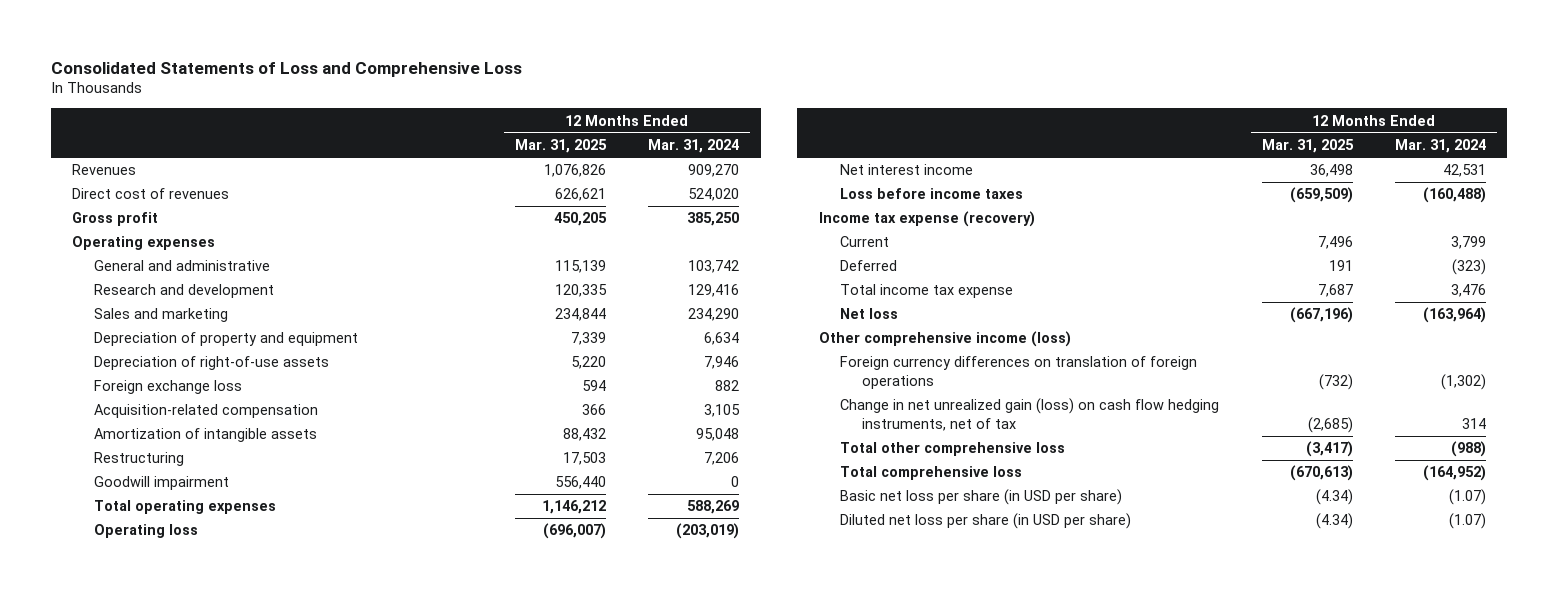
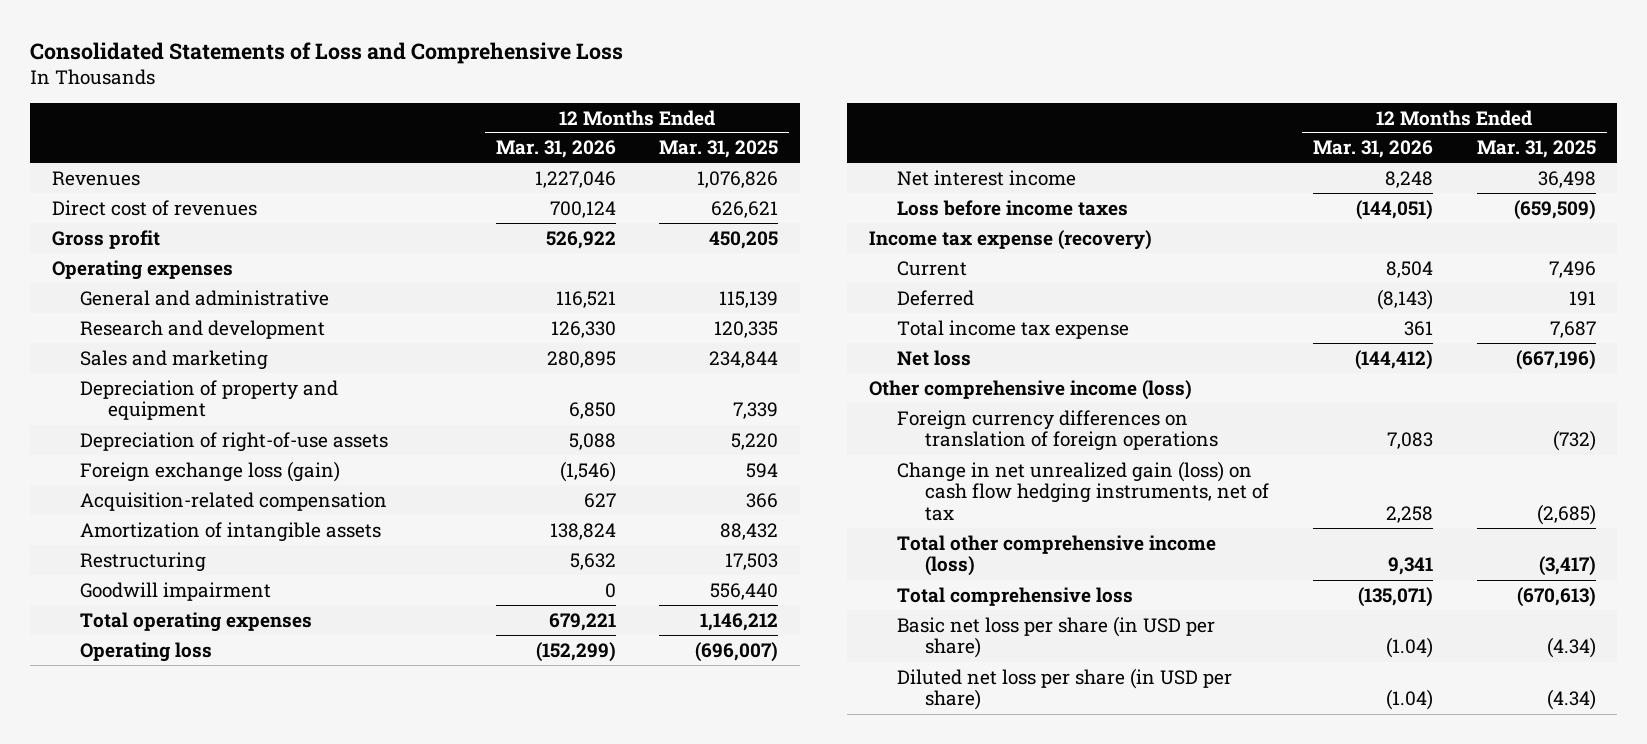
[648,139,740,154] Mar. 31, 2024 -> none
none -> [495,140,616,159] Mar. 31, 2026
[93,380,242,395] Foreign exchange loss -> [79,460,340,482] Foreign exchange loss (gain)
[840,442,1066,457] Total other comprehensive loss -> [897,534,1217,577] Total other comprehensive income (loss)

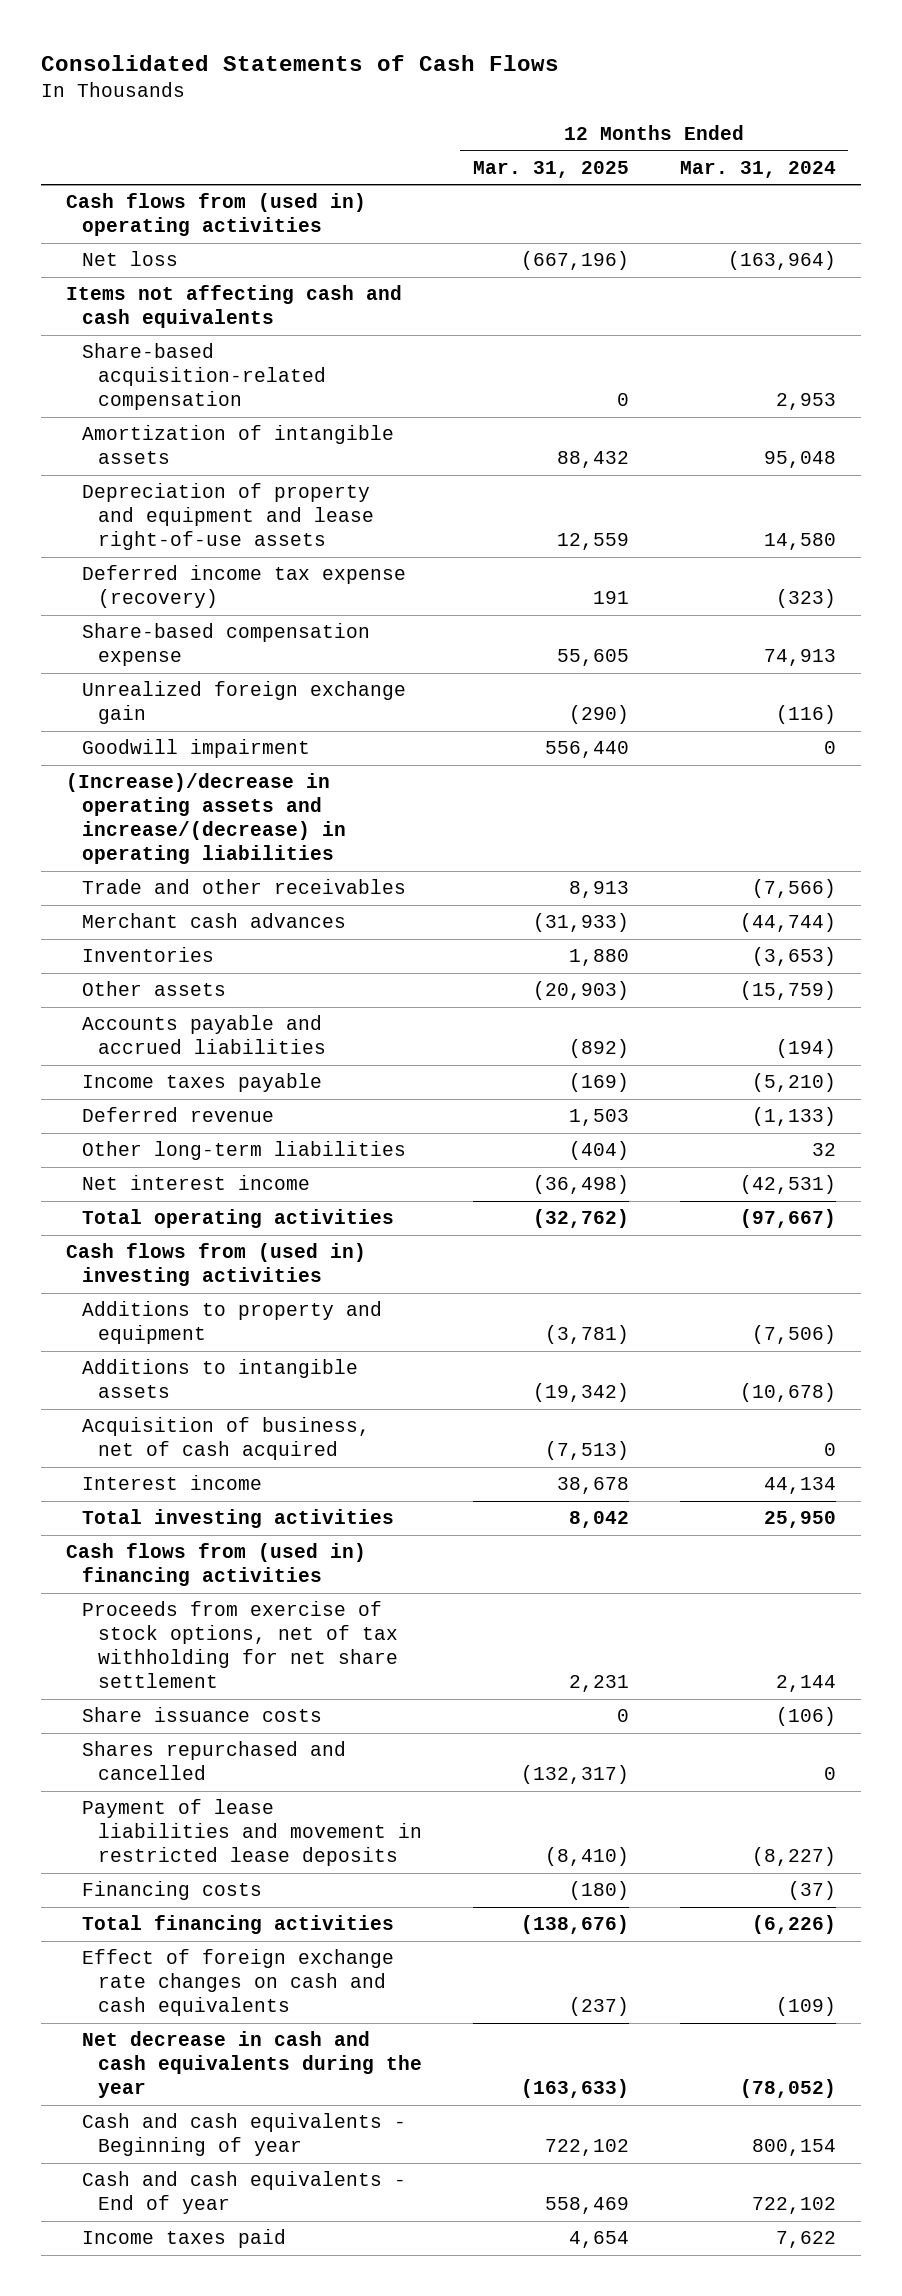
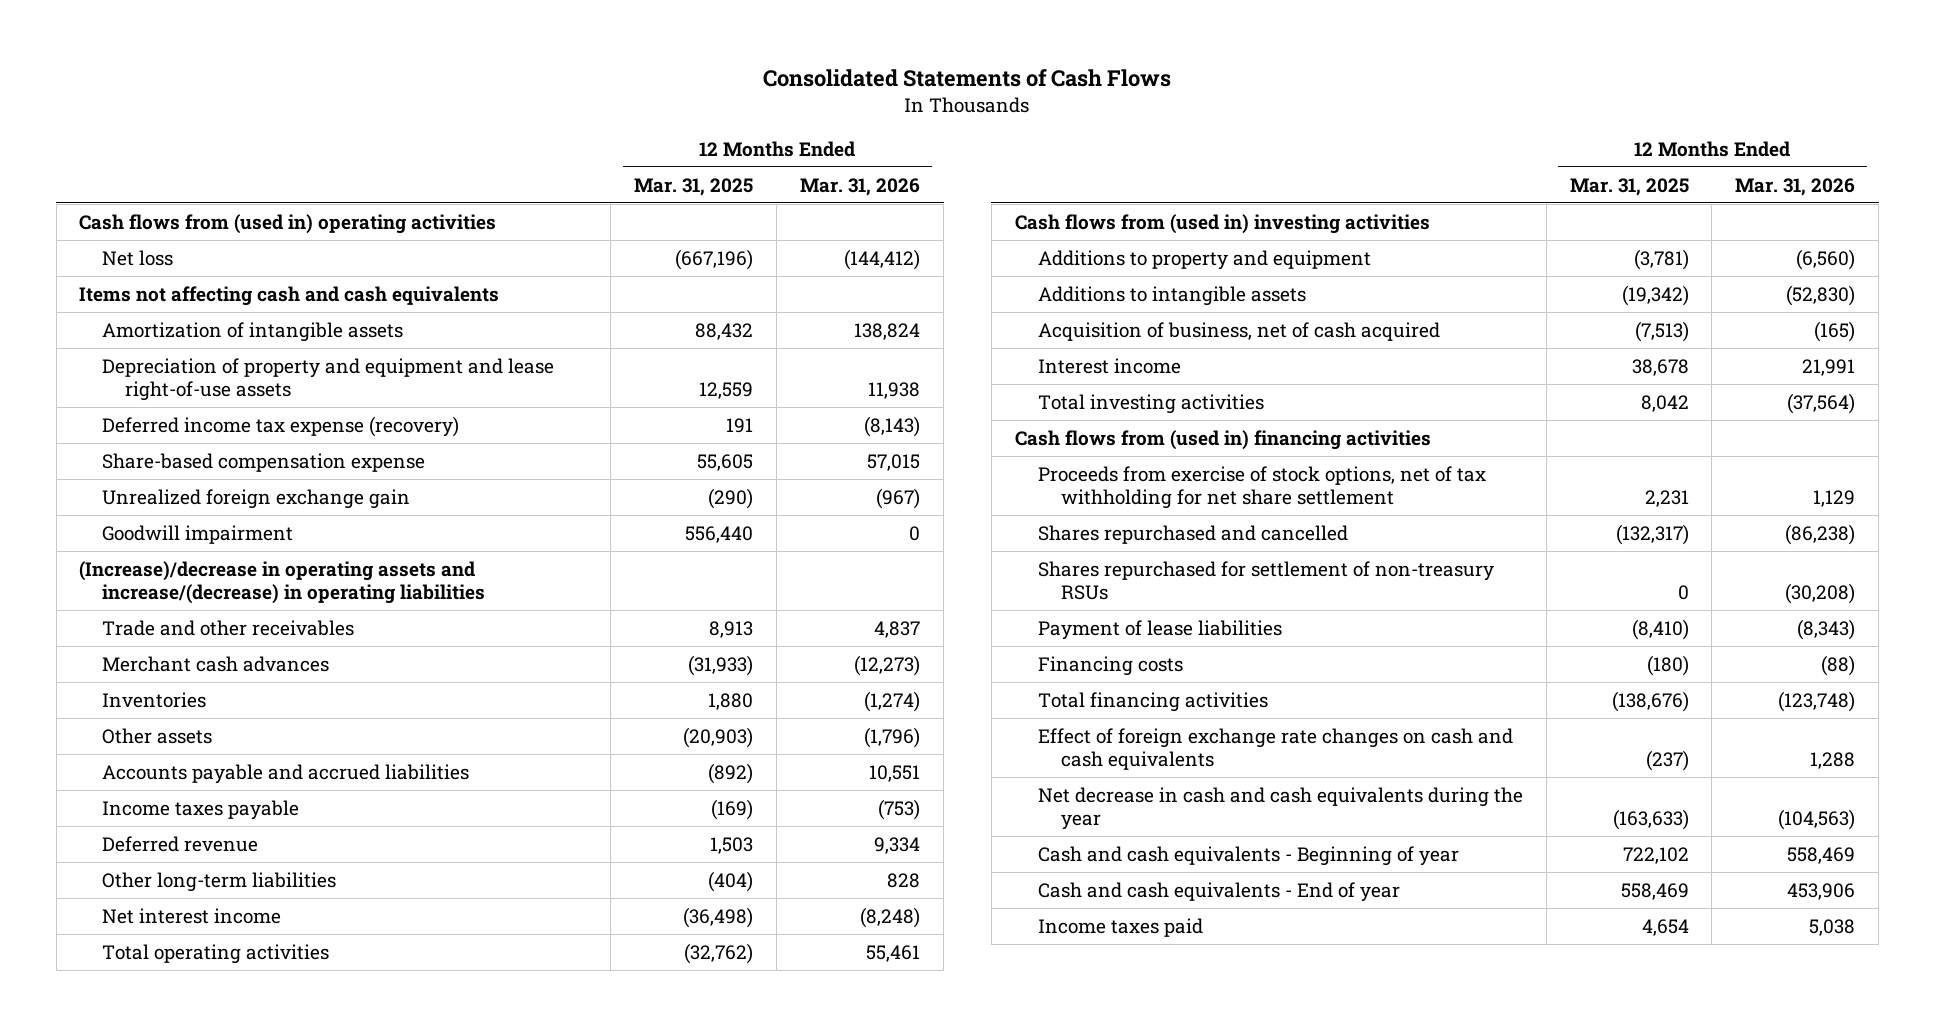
[679,160,836,178] Mar. 31, 2024 -> none
none -> [800,177,921,196] Mar. 31, 2026
[82,343,327,411] Share-based acquisition-related compensation -> none
[82,1707,323,1723] Share issuance costs -> none
none -> [1037,560,1494,600] Shares repurchased for settlement of non-treasury RSUs
[82,1799,423,1867] Payment of lease liabilities and movement in restricted lease deposits -> [1037,619,1282,640] Payment of lease liabilities

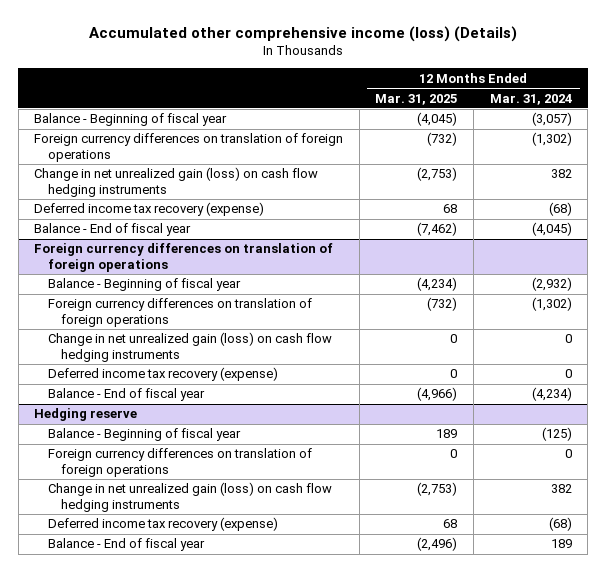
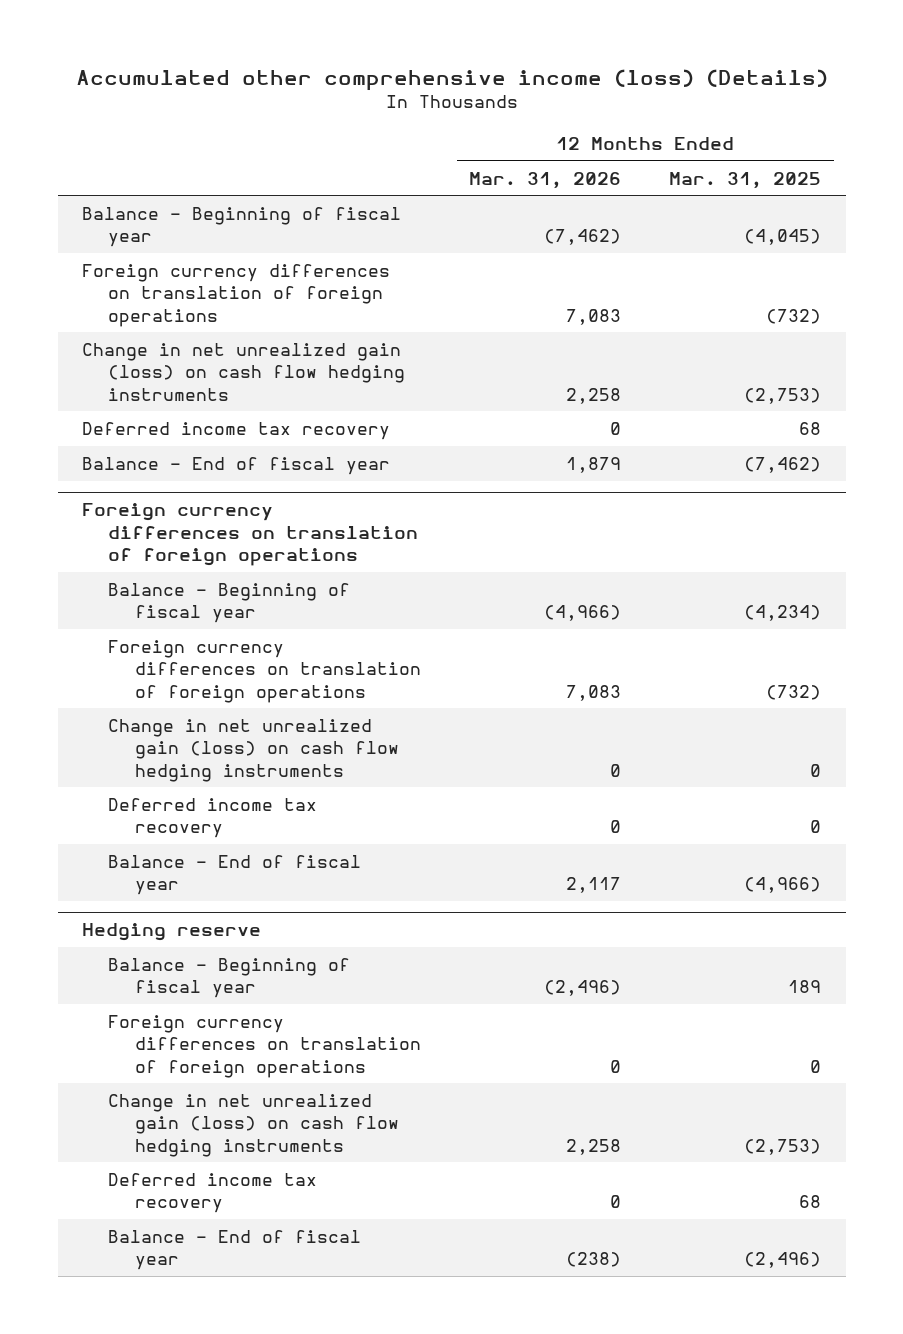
[489,93,572,105] Mar. 31, 2024 -> none
none -> [469,171,622,189] Mar. 31, 2026
[34,202,265,217] Deferred income tax recovery (expense) -> [81,421,390,440] Deferred income tax recovery
[47,367,278,382] Deferred income tax recovery (expense) -> [108,797,318,839] Deferred income tax recovery
[47,517,278,532] Deferred income tax recovery (expense) -> [108,1172,318,1214] Deferred income tax recovery

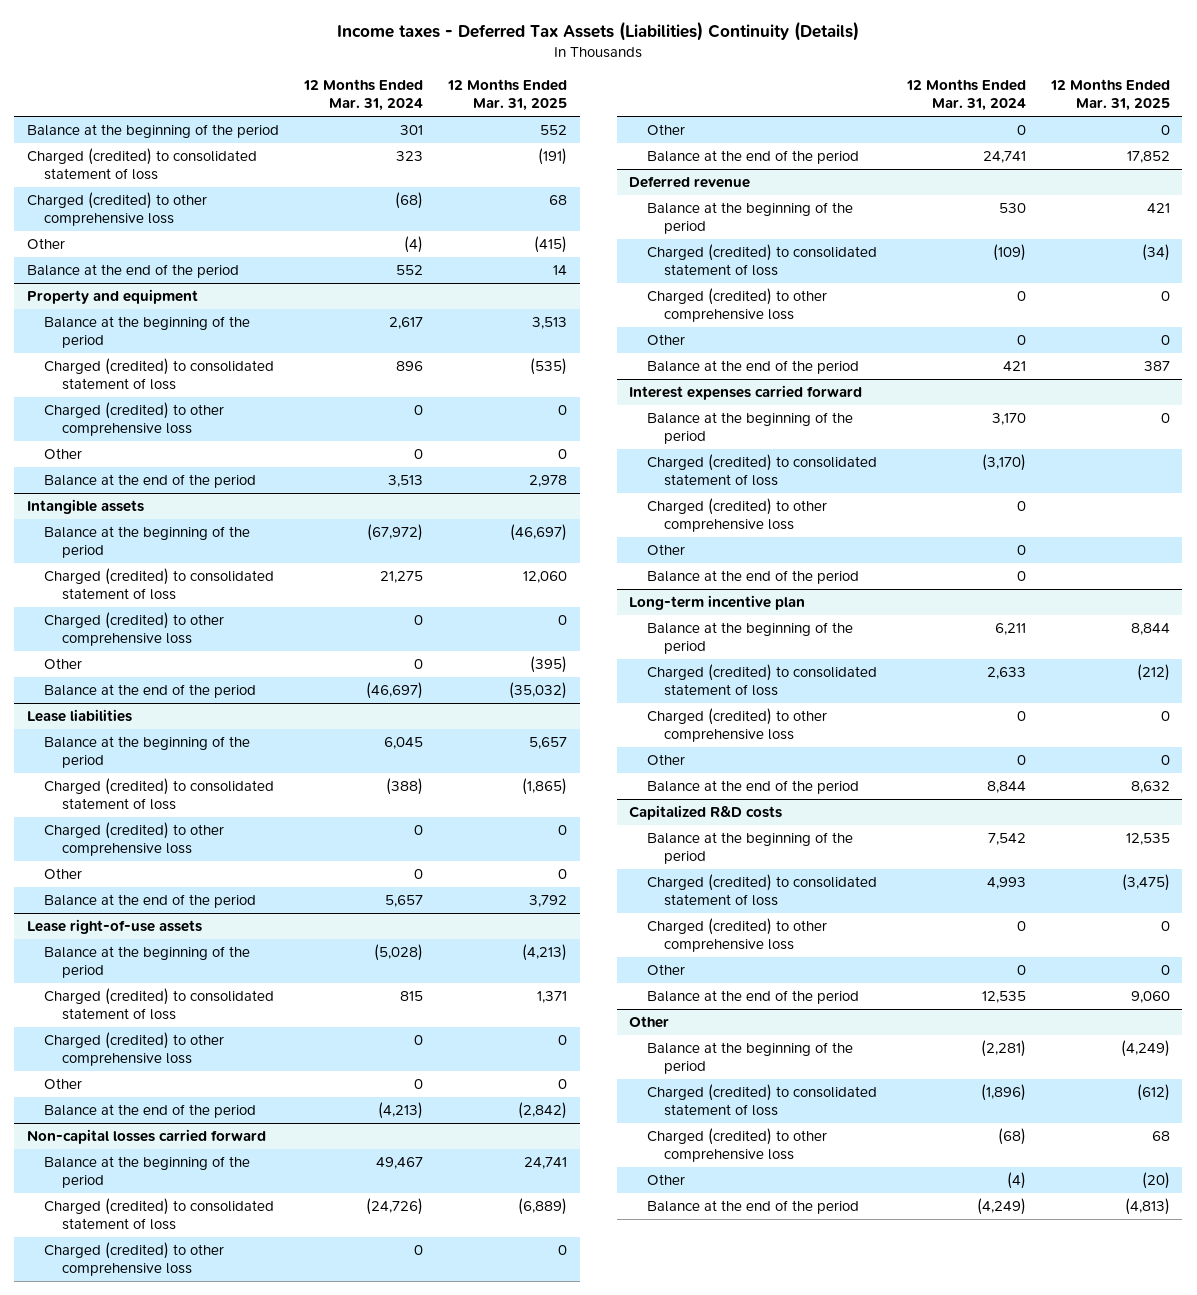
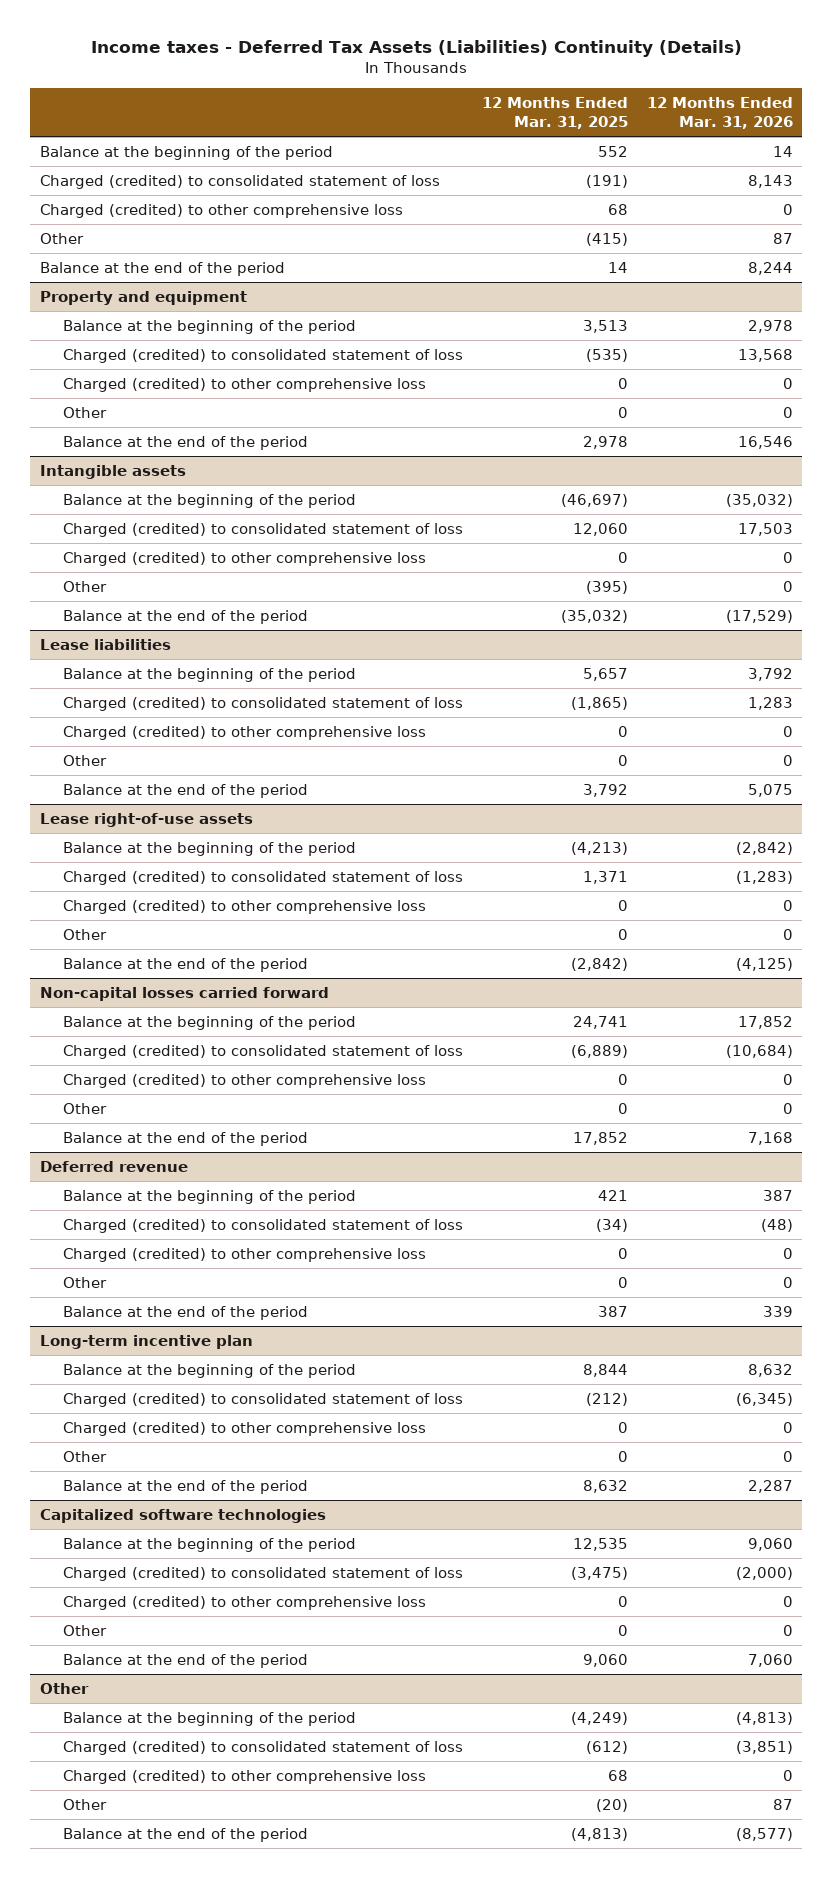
[303,79,424,111] 12 Months Ended Mar. 31, 2024 -> none
none -> [646,97,793,130] 12 Months Ended Mar. 31, 2026
[629,385,863,401] Interest expenses carried forward -> none
[646,412,853,444] Balance at the beginning of the period -> none
[646,454,877,486] Charged (credited) to consolidated statement of loss -> none
[646,498,827,532] Charged (credited) to other comprehensive loss -> none
[646,544,685,556] Other -> none
[646,570,859,585] Balance at the end of the period -> none
[629,805,783,821] Capitalized R&D costs -> none
none -> [39,1509,326,1524] Capitalized software technologies

